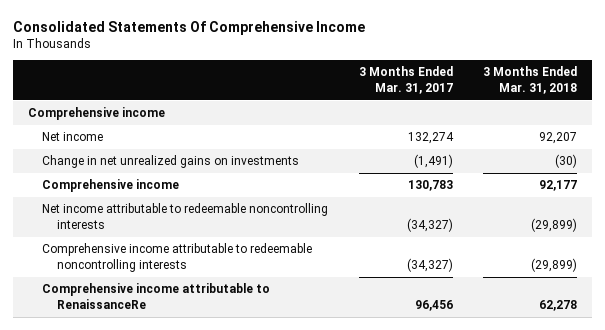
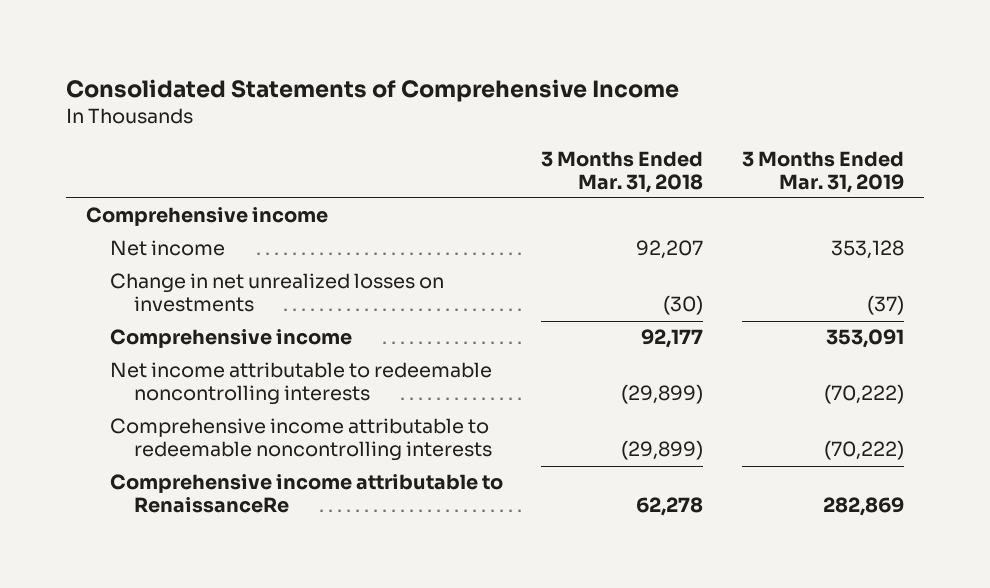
[12,20,365,35] Consolidated Statements Of Comprehensive Income -> [66,78,680,102] Consolidated Statements of Comprehensive Income
[358,66,453,95] 3 Months Ended Mar. 31, 2017 -> none
none -> [742,150,905,193] 3 Months Ended Mar. 31, 2019
[42,155,300,169] Change in net unrealized gains on investments -> [109,273,444,313] Change in net unrealized losses on investments

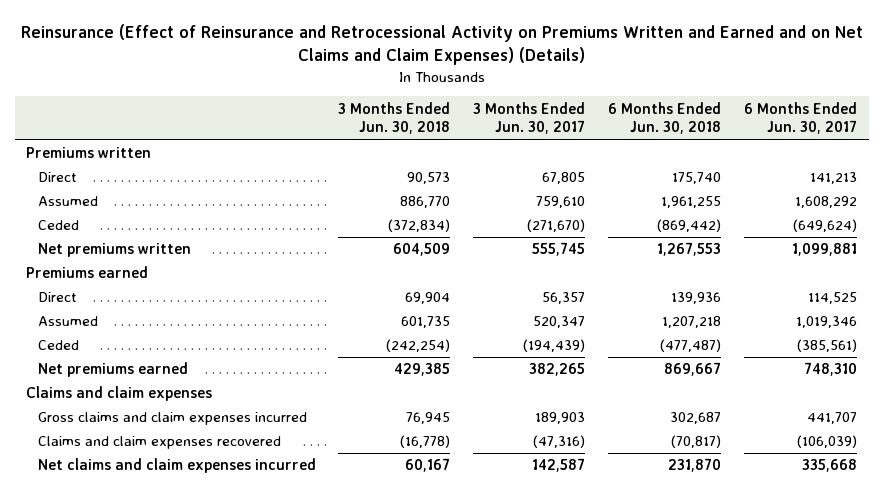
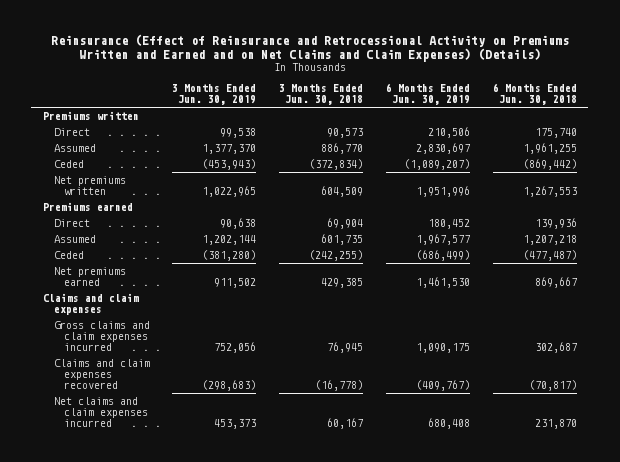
[473,101,586,135] 3 Months Ended Jun. 30, 2017 -> none
[744,101,858,135] 6 Months Ended Jun. 30, 2017 -> none
none -> [172,84,257,106] 3 Months Ended Jun. 30, 2019
none -> [386,83,471,106] 6 Months Ended Jun. 30, 2019
[386,339,451,353] (242,254) -> [309,250,364,262] (242,255)

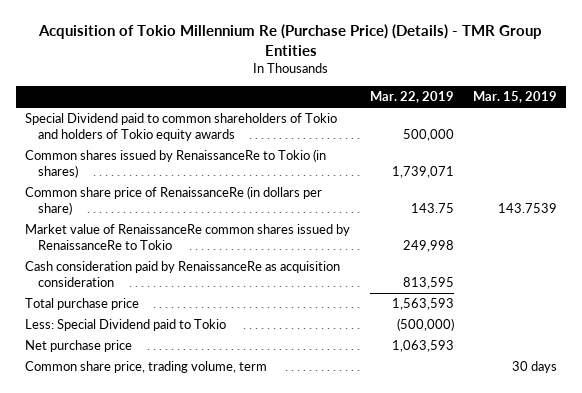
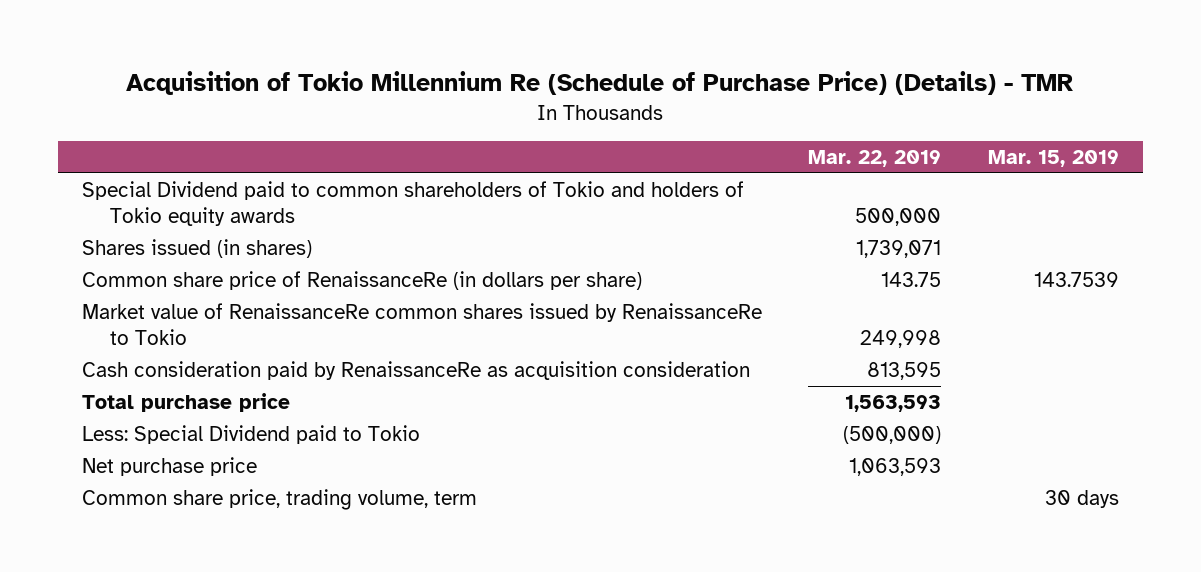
[38,23,543,56] Acquisition of Tokio Millennium Re (Purchase Price) (Details) - TMR Group Entities -> [126,71,1074,96] Acquisition of Tokio Millennium Re (Schedule of Purchase Price) (Details) - TMR
[25,149,327,179] Common shares issued by RenaissanceRe to Tokio (in shares) -> [81,239,312,259] Shares issued (in shares)

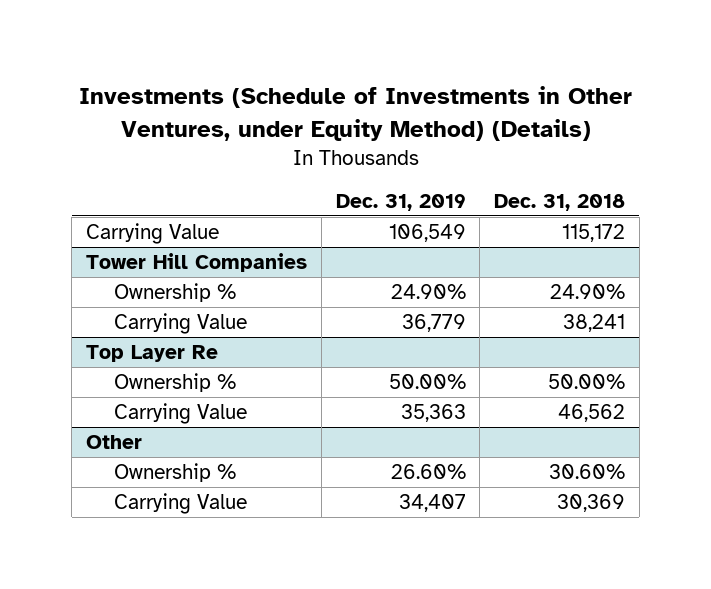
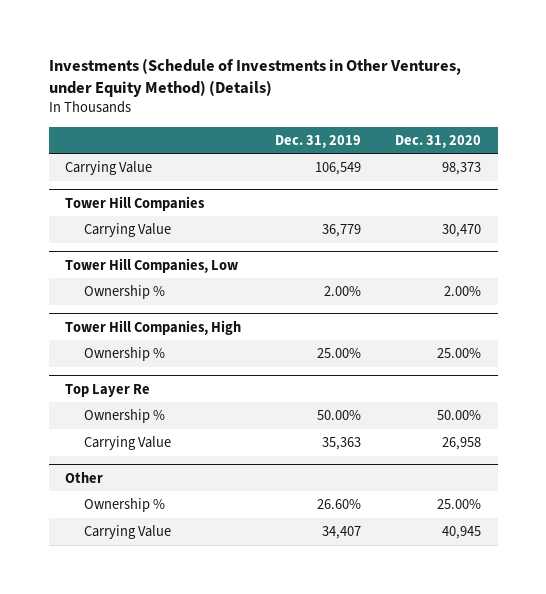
[494,194,626,212] Dec. 31, 2018 -> none
none -> [394,134,481,148] Dec. 31, 2020
[114,283,237,303] Ownership % -> none
none -> [65,257,239,273] Tower Hill Companies, Low
none -> [83,285,165,300] Ownership %
none -> [65,319,242,335] Tower Hill Companies, High
none -> [83,347,165,362] Ownership %

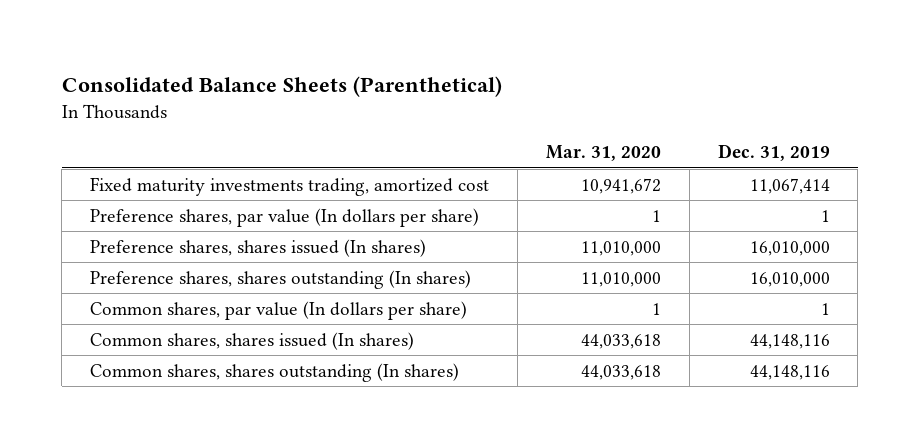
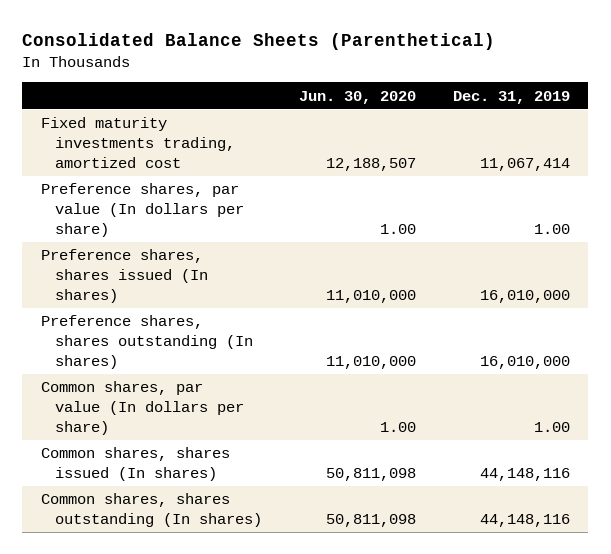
[545,145,661,162] Mar. 31, 2020 -> none
none -> [298,90,416,104] Jun. 30, 2020
[820,209,830,222] 1 -> [533,223,570,234] 1.00
[820,302,830,315] 1 -> [533,421,570,432] 1.00

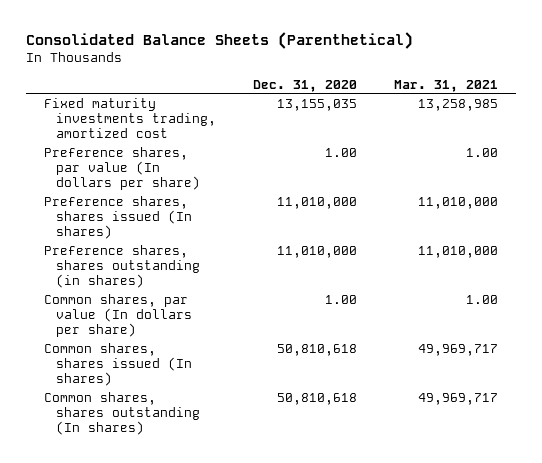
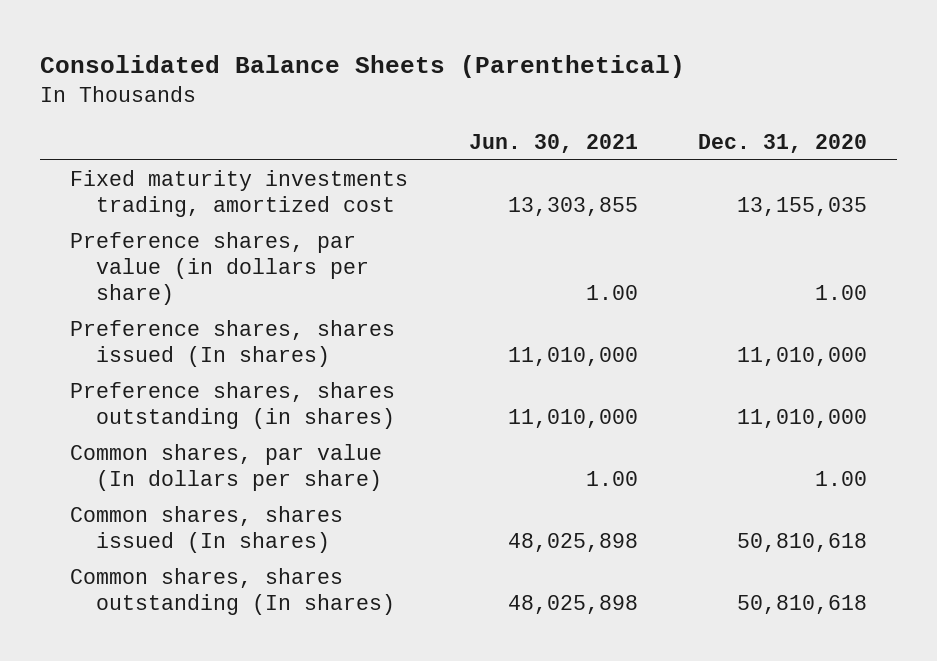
[393,79,498,92] Mar. 31, 2021 -> none
none -> [468,133,638,153] Jun. 30, 2021
[44,146,200,190] Preference shares, par value (In dollars per share) -> [70,232,370,306] Preference shares, par value (in dollars per share)

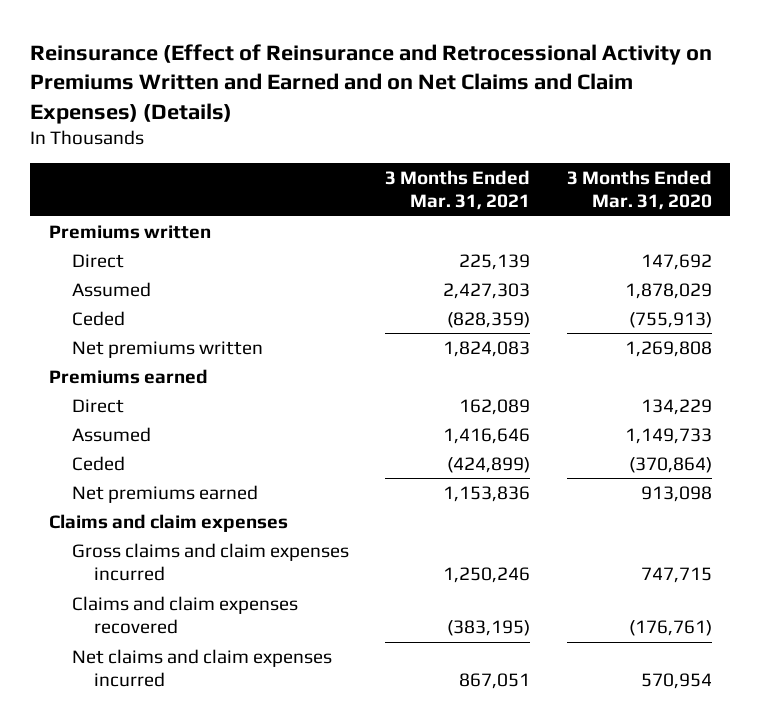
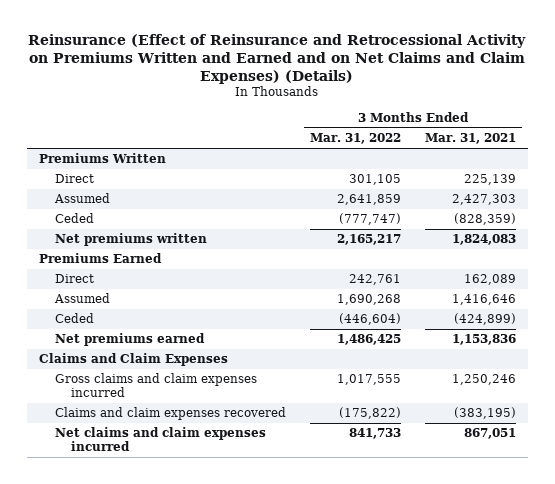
[567,169,713,211] 3 Months Ended Mar. 31, 2020 -> none
none -> [309,133,401,145] Mar. 31, 2022
[48,224,211,239] Premiums written -> [38,153,166,164] Premiums Written
[48,368,208,384] Premiums earned -> [38,253,162,264] Premiums Earned
[48,513,288,532] Claims and claim expenses -> [38,353,228,367] Claims and Claim Expenses

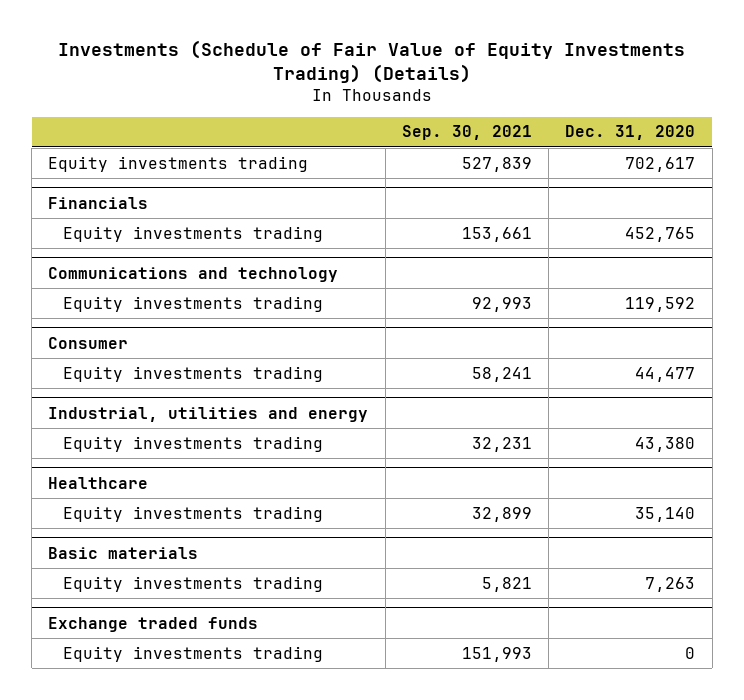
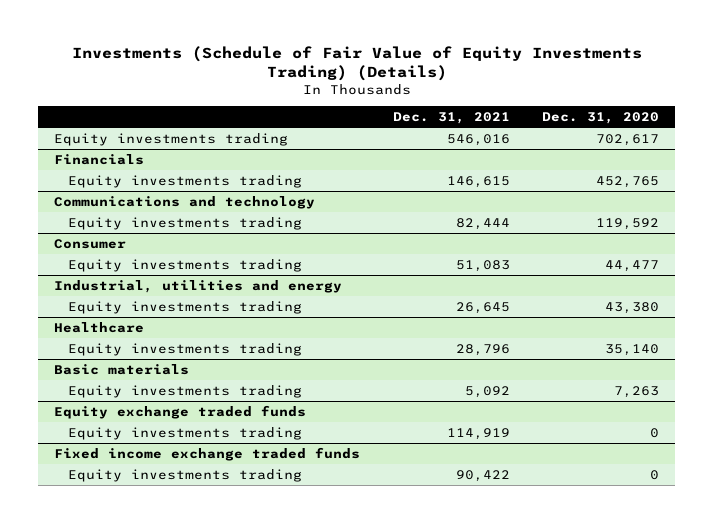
[401,125,532,141] Sep. 30, 2021 -> none
none -> [392,112,510,125] Dec. 31, 2021
[48,616,259,632] Exchange traded funds -> [54,404,307,419] Equity exchange traded funds
none -> [54,446,361,461] Fixed income exchange traded funds
none -> [67,468,302,482] Equity investments trading

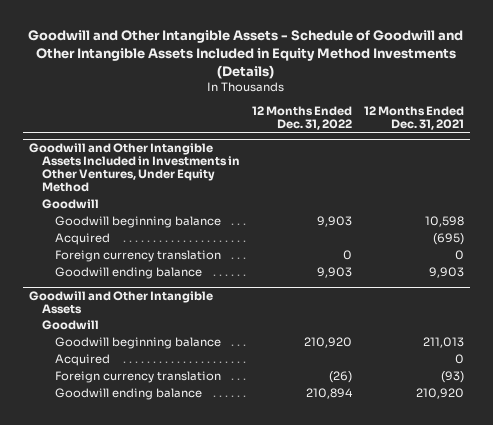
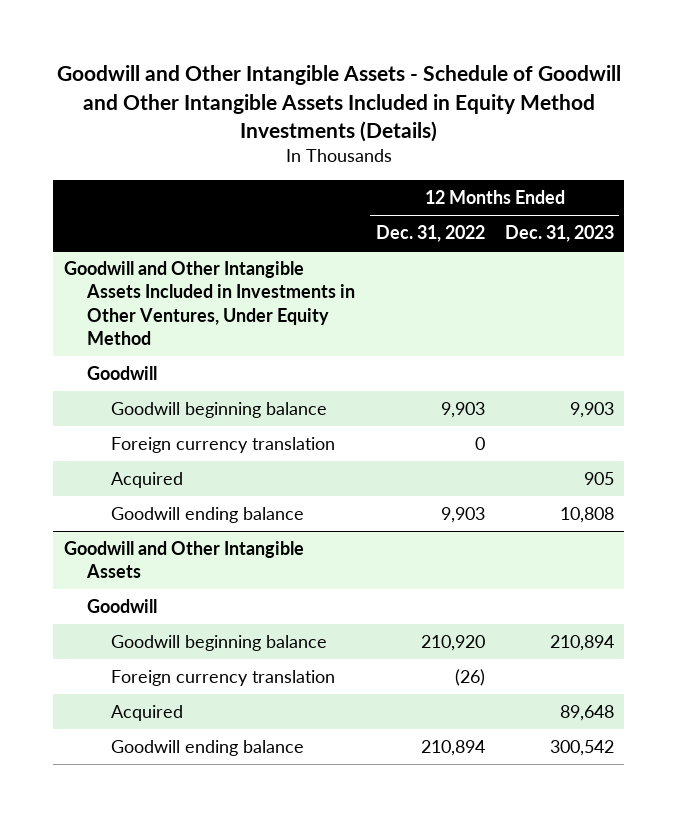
[364,105,465,130] 12 Months Ended Dec. 31, 2021 -> none
none -> [504,225,614,243] Dec. 31, 2023
[54,233,110,246] Acquired -> [110,472,183,489] Acquired
[54,354,110,367] Acquired -> [110,705,183,722] Acquired

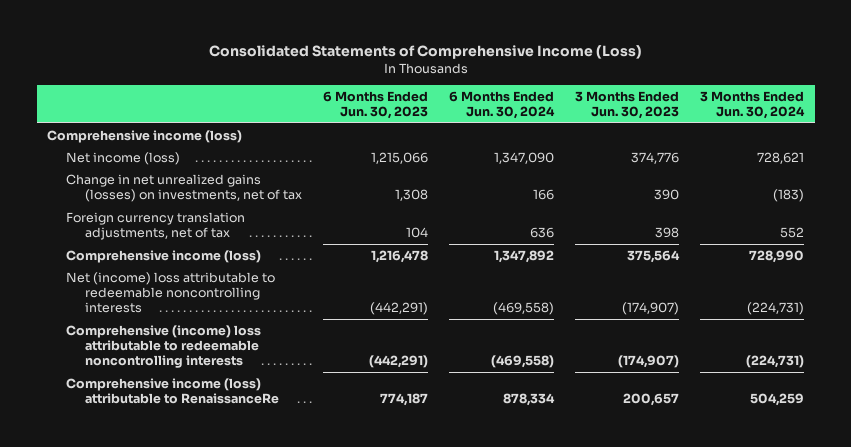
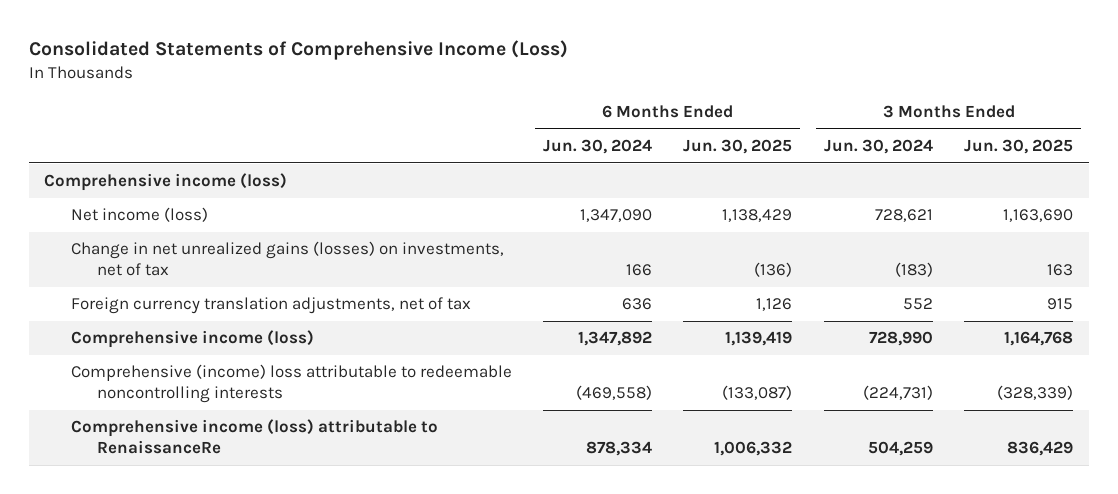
[322,90,428,120] 6 Months Ended Jun. 30, 2023 -> none
[575,90,680,120] 3 Months Ended Jun. 30, 2023 -> none
none -> [683,138,793,154] Jun. 30, 2025
none -> [964,138,1074,154] Jun. 30, 2025
[66,271,276,314] Net (income) loss attributable to redeemable noncontrolling interests -> none

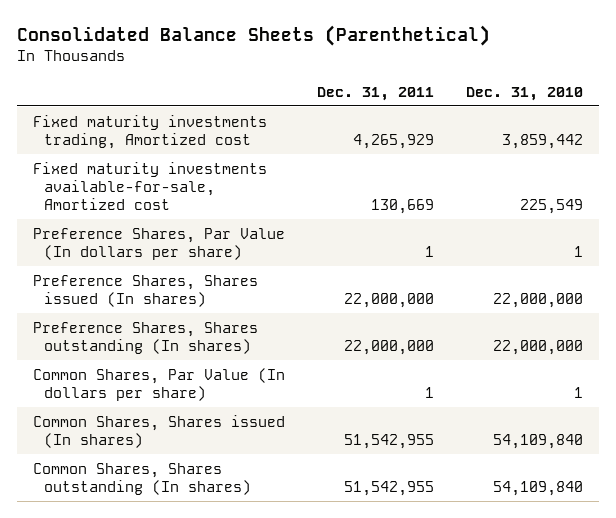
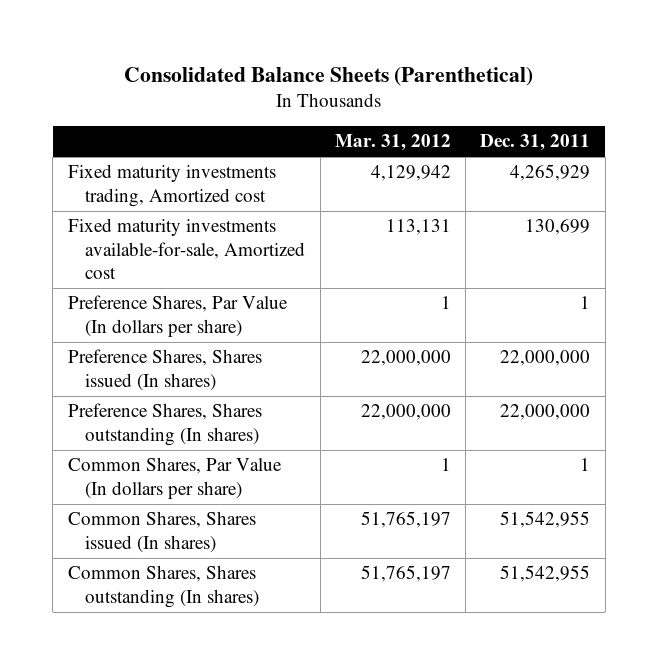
[465,86,583,101] Dec. 31, 2010 -> none
none -> [334,134,451,152] Mar. 31, 2012
[371,199,435,215] 130,669 -> [525,219,591,236] 130,699

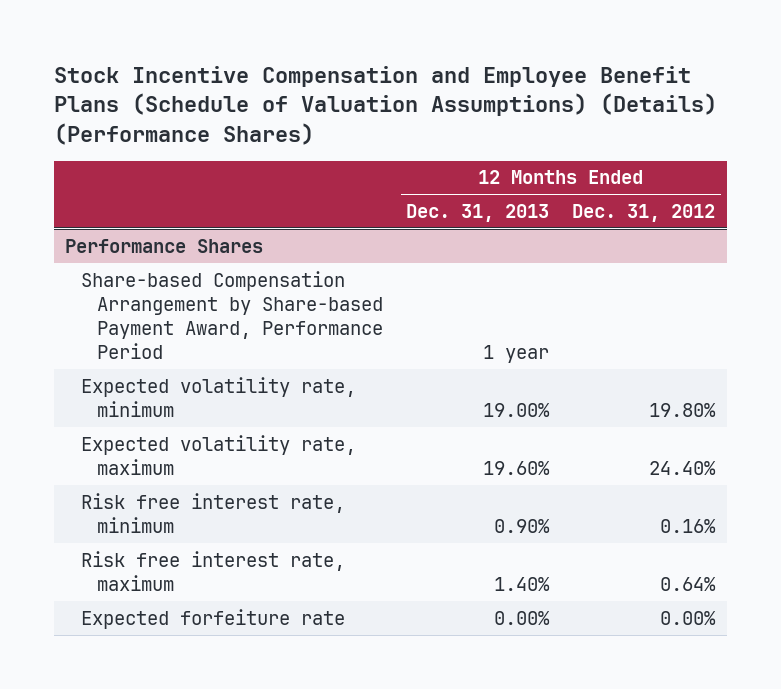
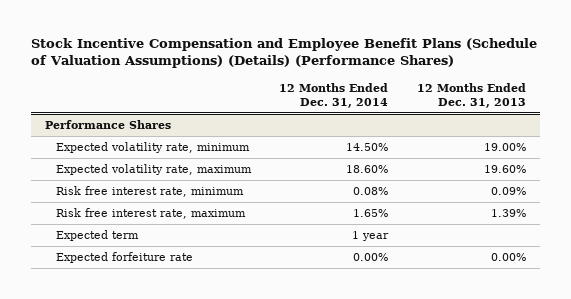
[572,203,716,222] Dec. 31, 2012 -> none
none -> [279,82,389,108] 12 Months Ended Dec. 31, 2014
[81,270,384,359] Share-based Compensation Arrangement by Share-based Payment Award, Performance Period -> none
[494,518,551,533] 0.90% -> [491,187,527,196] 0.09%
[494,576,551,591] 1.40% -> [491,209,527,218] 1.39%
none -> [55,230,139,242] Expected term

